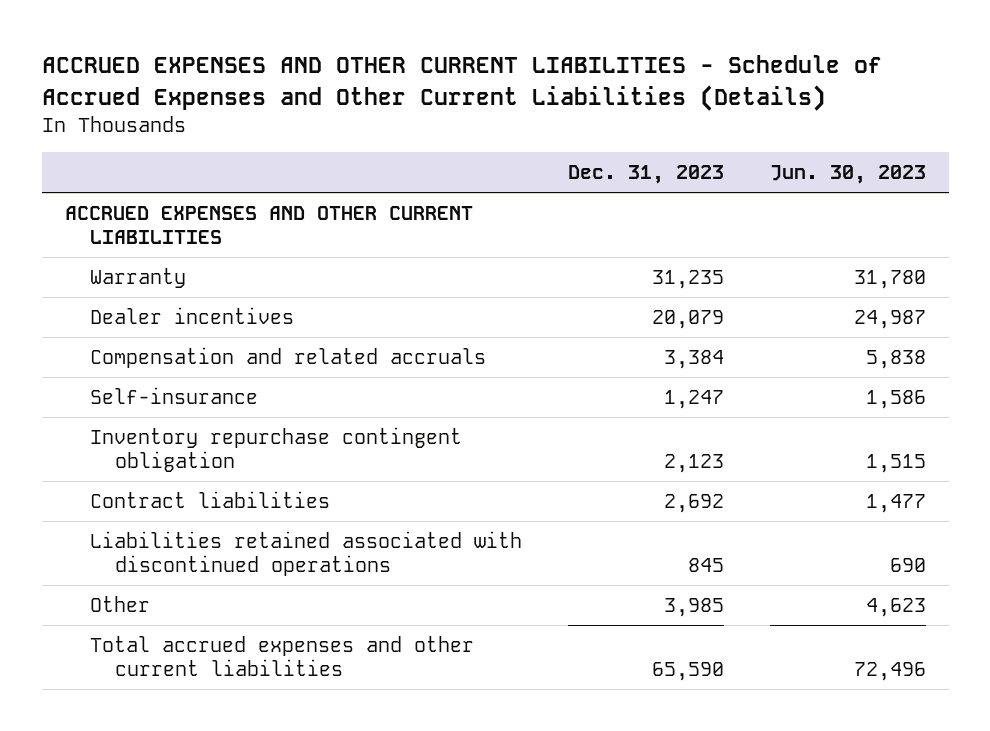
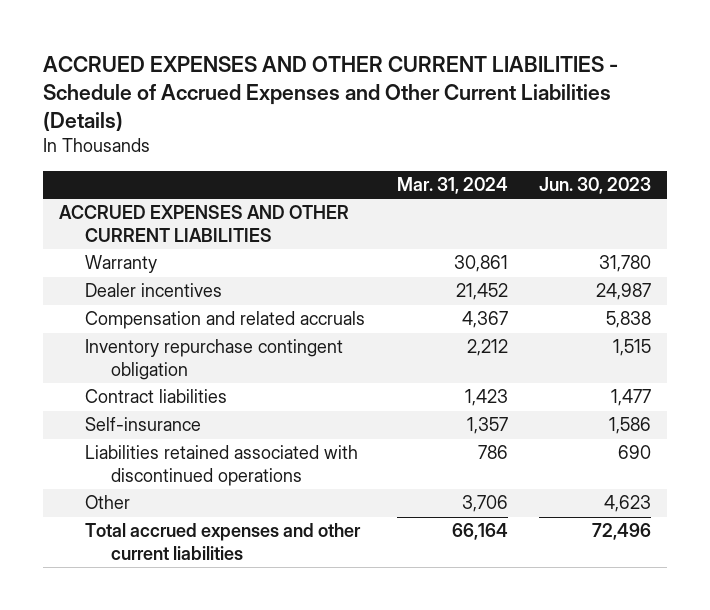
[567,165,724,185] Dec. 31, 2023 -> none
none -> [396,177,508,195] Mar. 31, 2024
[90,387,259,405] Self-insurance -> [85,417,202,432] Self-insurance

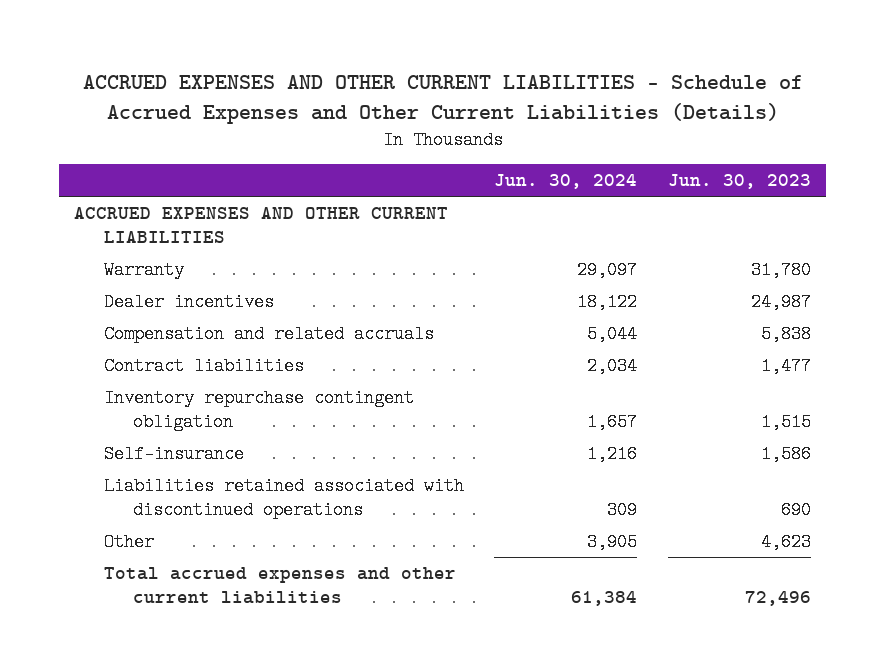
[396,177,508,195] Mar. 31, 2024 -> none
none -> [494,174,638,190] Jun. 30, 2024
[85,339,344,381] Inventory repurchase contingent obligation -> [103,388,414,431] Inventory repurchase contingent obligation

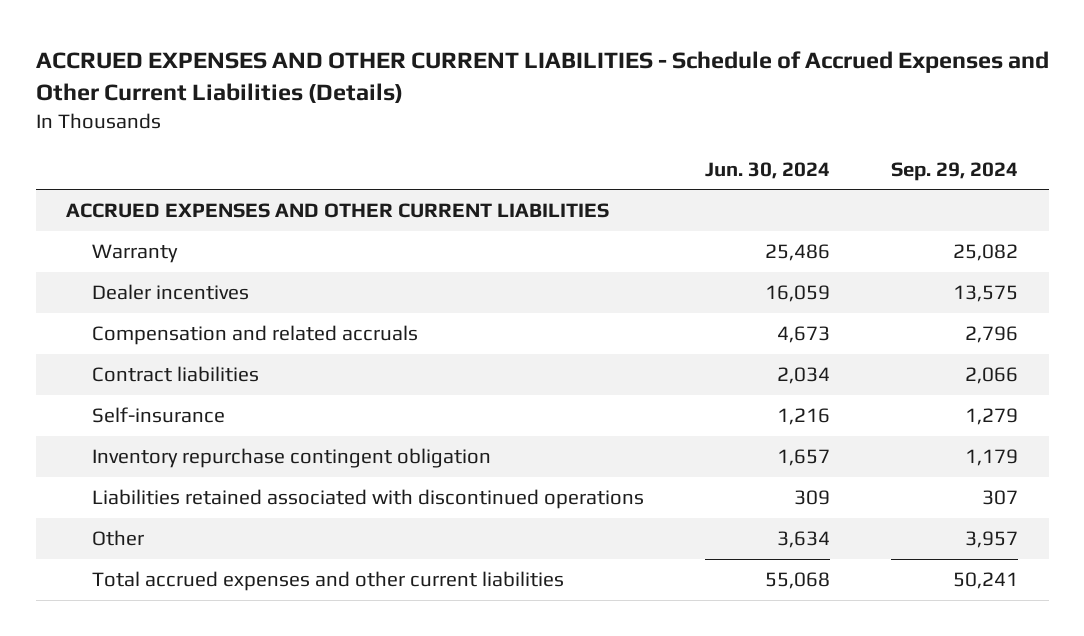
[668,174,812,190] Jun. 30, 2023 -> none
none -> [891,161,1019,181] Sep. 29, 2024
[577,260,638,279] 29,097 -> [765,244,831,262] 25,486
[577,292,638,311] 18,122 -> [765,285,831,303] 16,059
[587,324,638,343] 5,044 -> [777,326,831,344] 4,673
[103,388,414,431] Inventory repurchase contingent obligation -> [92,448,492,469] Inventory repurchase contingent obligation
[587,532,638,551] 3,905 -> [777,531,831,549] 3,634
[571,590,638,606] 61,384 -> [765,572,831,590] 55,068

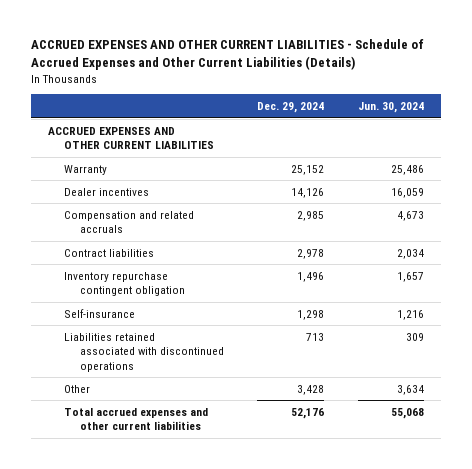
[891,161,1019,181] Sep. 29, 2024 -> none
none -> [257,101,325,113] Dec. 29, 2024
[92,407,226,424] Self-insurance -> [63,308,135,318] Self-insurance

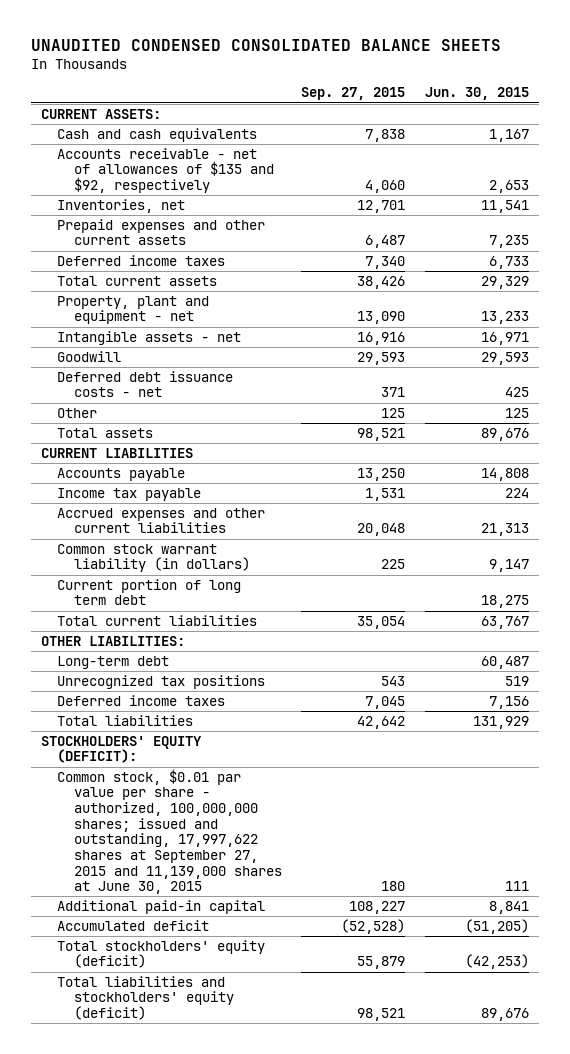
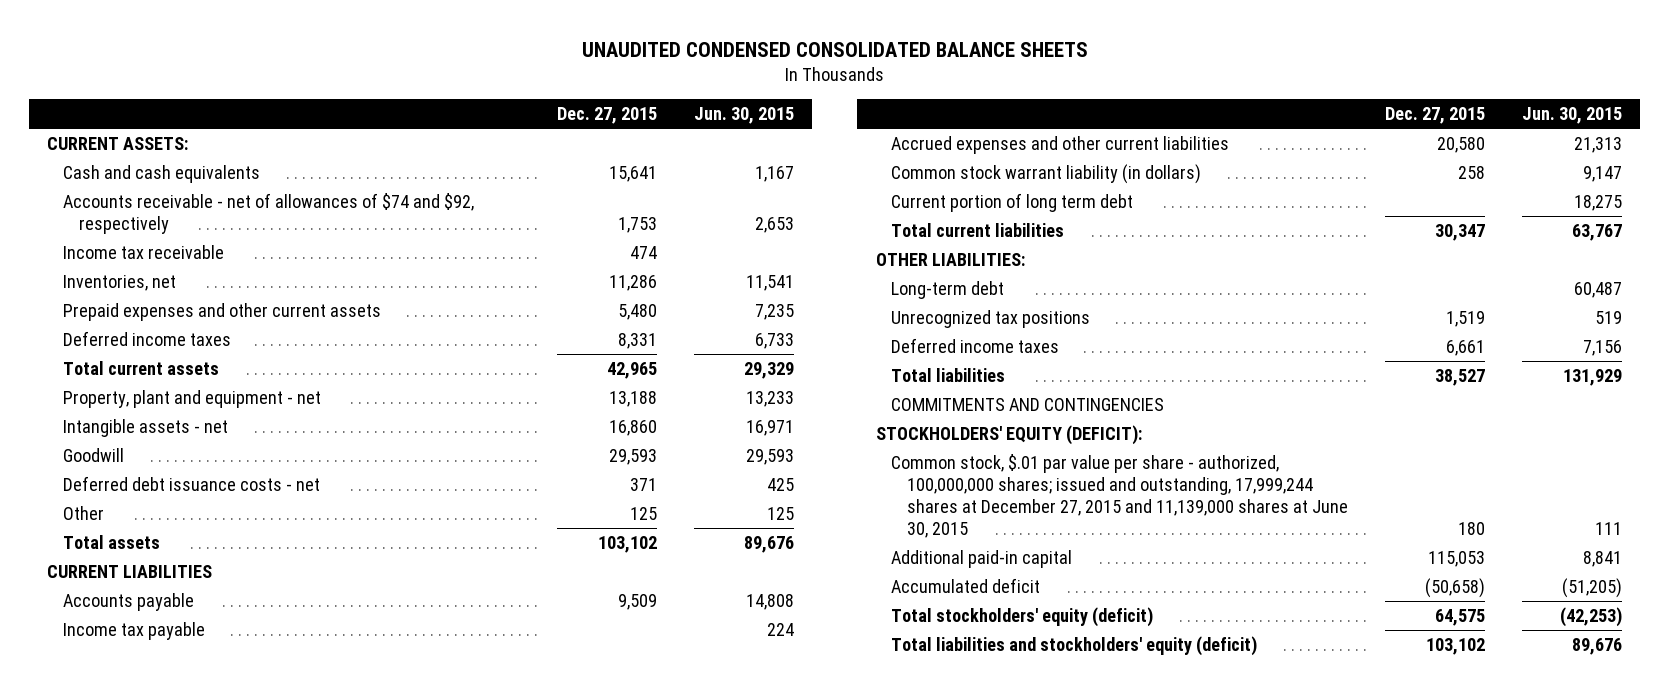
[301,87,406,101] Sep. 27, 2015 -> none
none -> [556,107,657,125] Dec. 27, 2015
[57,147,274,194] Accounts receivable - net of allowances of $135 and $92, respectively -> [63,193,475,234] Accounts receivable - net of allowances of $74 and $92, respectively
none -> [63,245,225,260] Income tax receivable
none -> [891,398,1165,412] COMMITMENTS AND CONTINGENCIES
[57,768,282,895] Common stock, $0.01 par value per share - authorized, 100,000,000 shares; issued and outstanding, 17,997,622 shares at September 27, 2015 and 11,139,000 shares at June 30, 2015 -> [891,454,1349,538] Common stock, $.01 par value per share - authorized, 100,000,000 shares; issued and outstanding, 17,999,244 shares at December 27, 2015 and 11,139,000 shares at June 30, 2015

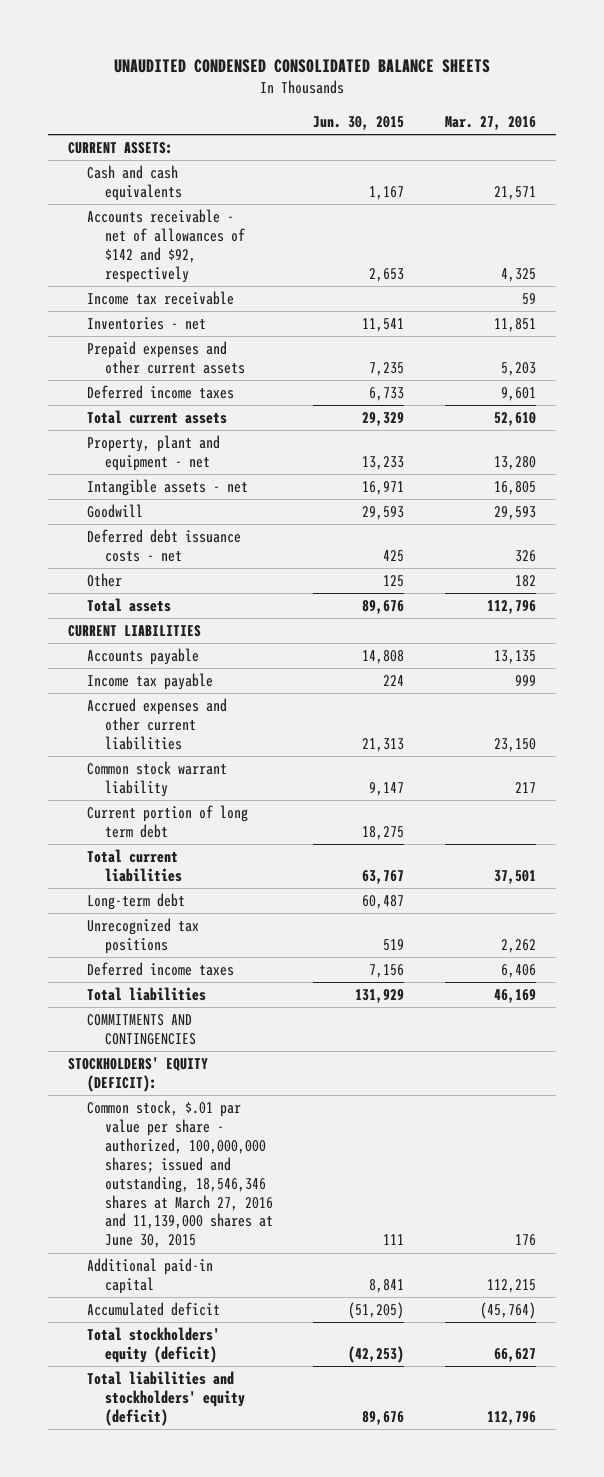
[556,107,657,125] Dec. 27, 2015 -> none
none -> [444,115,536,130] Mar. 27, 2016
[63,193,475,234] Accounts receivable - net of allowances of $74 and $92, respectively -> [86,209,246,283] Accounts receivable - net of allowances of $142 and $92, respectively
[63,275,177,292] Inventories, net -> [86,317,206,331] Inventories - net
[891,164,1202,185] Common stock warrant liability (in dollars) -> [86,761,227,798] Common stock warrant liability
[875,253,1025,267] OTHER LIABILITIES: -> none
[891,454,1349,538] Common stock, $.01 par value per share - authorized, 100,000,000 shares; issued and outstanding, 17,999,244 shares at December 27, 2015 and 11,139,000 shares at June 30, 2015 -> [86,1100,274,1249] Common stock, $.01 par value per share - authorized, 100,000,000 shares; issued and outstanding, 18,546,346 shares at March 27, 2016 and 11,139,000 shares at June 30, 2015

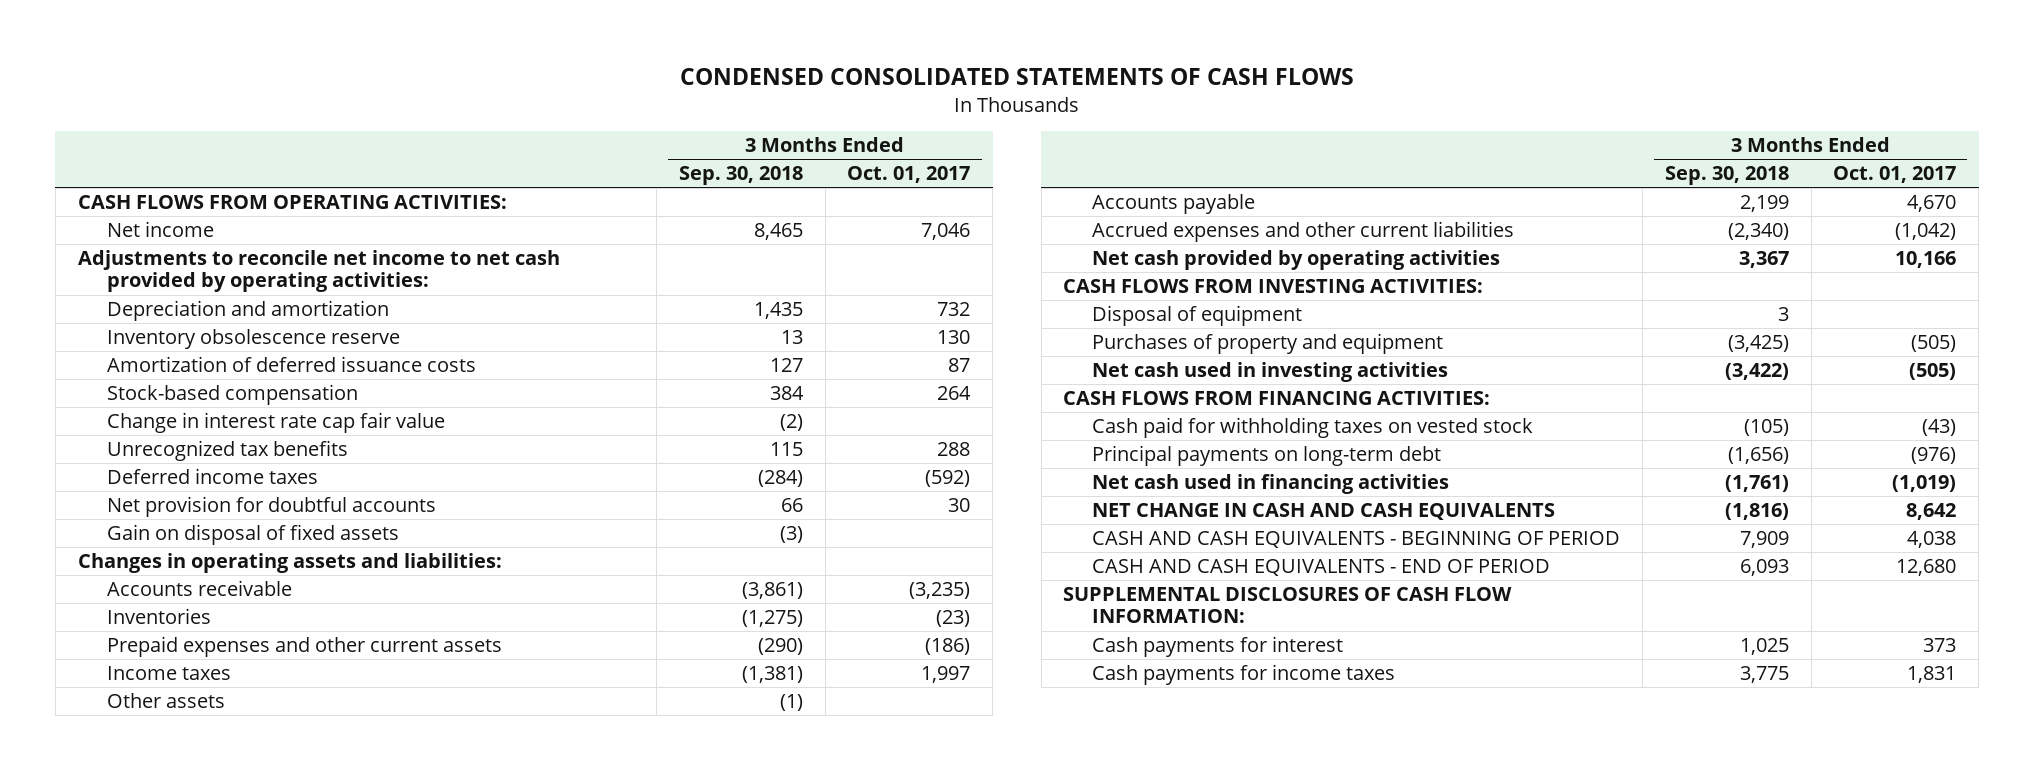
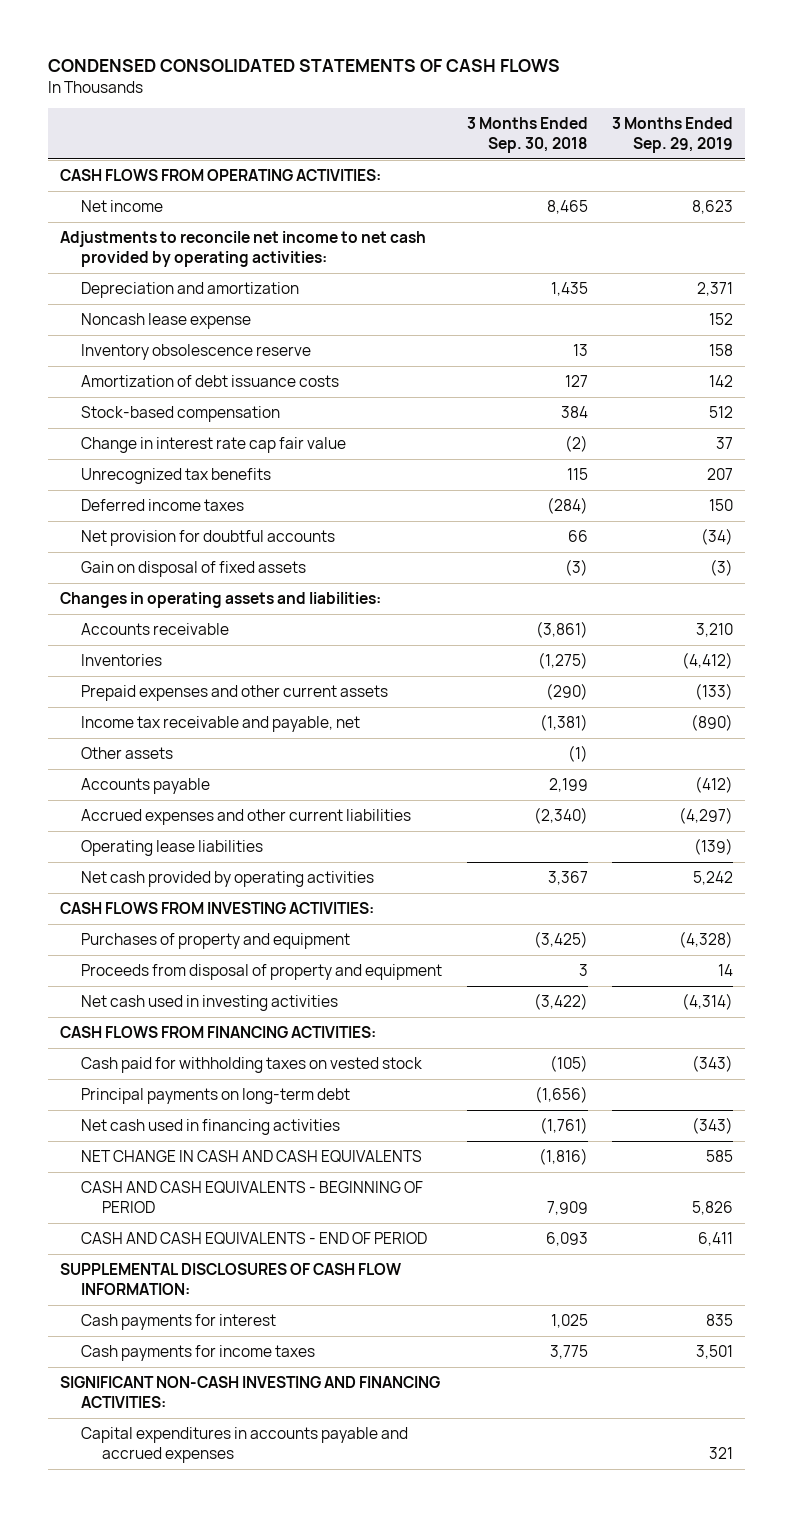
[847,166,971,184] Oct. 01, 2017 -> none
none -> [612,116,734,153] 3 Months Ended Sep. 29, 2019
none -> [81,312,252,329] Noncash lease expense
[106,355,476,372] Amortization of deferred issuance costs -> [81,374,340,387] Amortization of debt issuance costs
[106,665,231,680] Income taxes -> [81,715,361,732] Income tax receivable and payable, net
none -> [81,839,264,856] Operating lease liabilities
[1092,304,1303,326] Disposal of equipment -> none
none -> [81,963,443,980] Proceeds from disposal of property and equipment
none -> [60,1375,441,1408] SIGNIFICANT NON-CASH INVESTING AND FINANCING ACTIVITIES:
none -> [81,1426,409,1463] Capital expenditures in accounts payable and accrued expenses

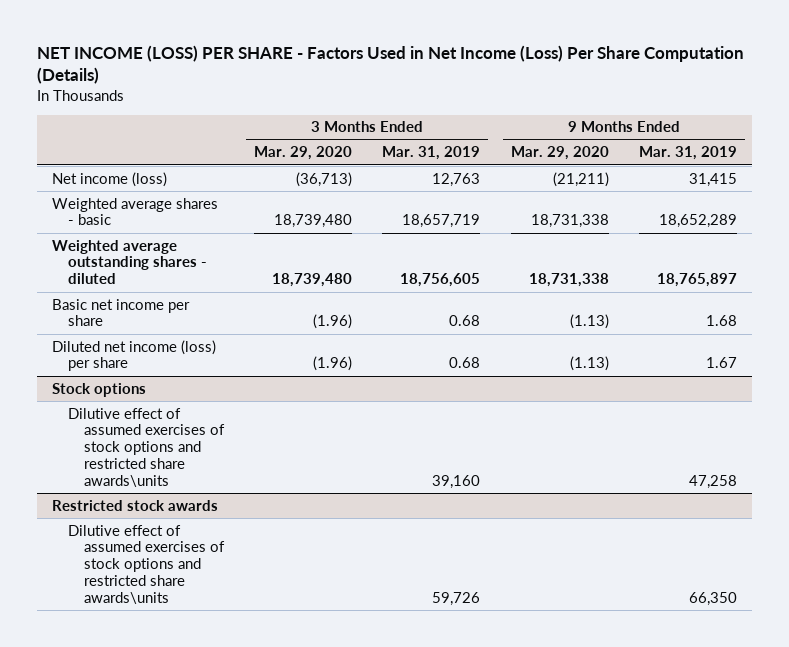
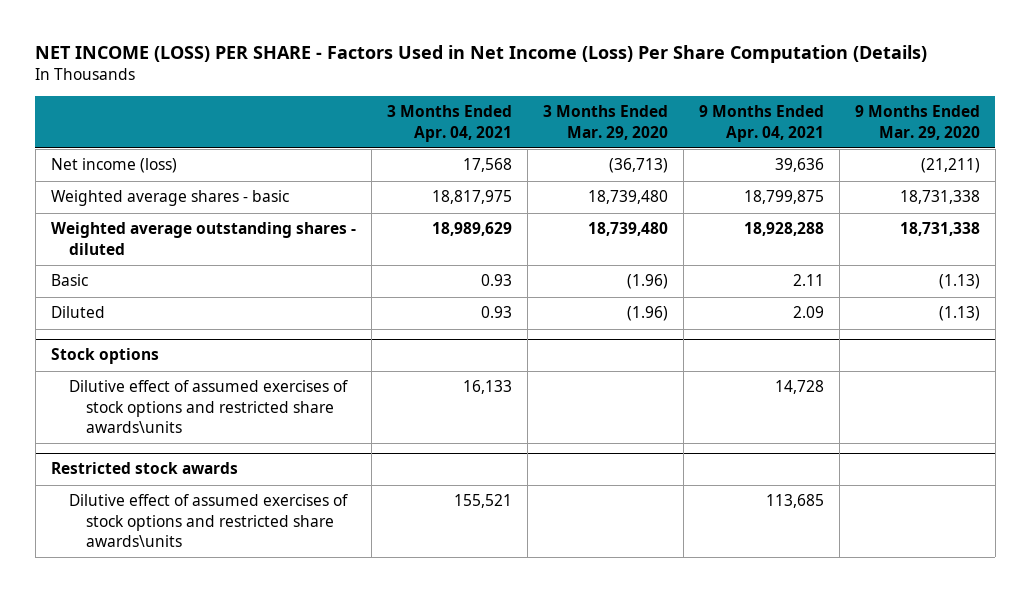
[382,146,481,161] Mar. 31, 2019 -> none
[639,146,738,161] Mar. 31, 2019 -> none
none -> [386,105,512,142] 3 Months Ended Apr. 04, 2021
none -> [698,105,824,142] 9 Months Ended Apr. 04, 2021
[51,298,190,327] Basic net income per share -> [50,274,88,287] Basic
[51,339,216,372] Diluted net income (loss) per share -> [50,306,105,319] Diluted

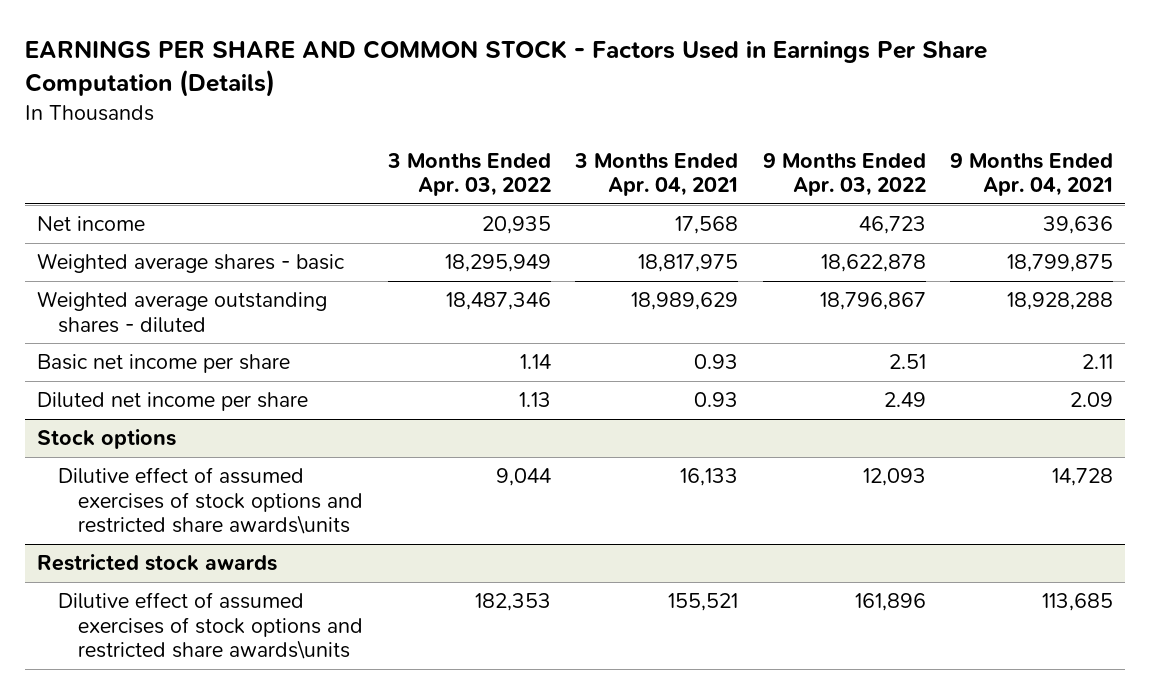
[35,45,928,64] NET INCOME (LOSS) PER SHARE - Factors Used in Net Income (Loss) Per Share Computation (Details) -> [24,40,987,98] EARNINGS PER SHARE AND COMMON STOCK - Factors Used in Earnings Per Share Computation (Details)
[542,105,668,140] 3 Months Ended Mar. 29, 2020 -> none
[854,105,980,140] 9 Months Ended Mar. 29, 2020 -> none
none -> [386,152,551,197] 3 Months Ended Apr. 03, 2022
none -> [762,152,926,197] 9 Months Ended Apr. 03, 2022
[50,158,177,174] Net income (loss) -> [37,216,146,232] Net income
[50,274,88,287] Basic -> [37,354,291,374] Basic net income per share
[50,306,105,319] Diluted -> [37,392,309,412] Diluted net income per share

